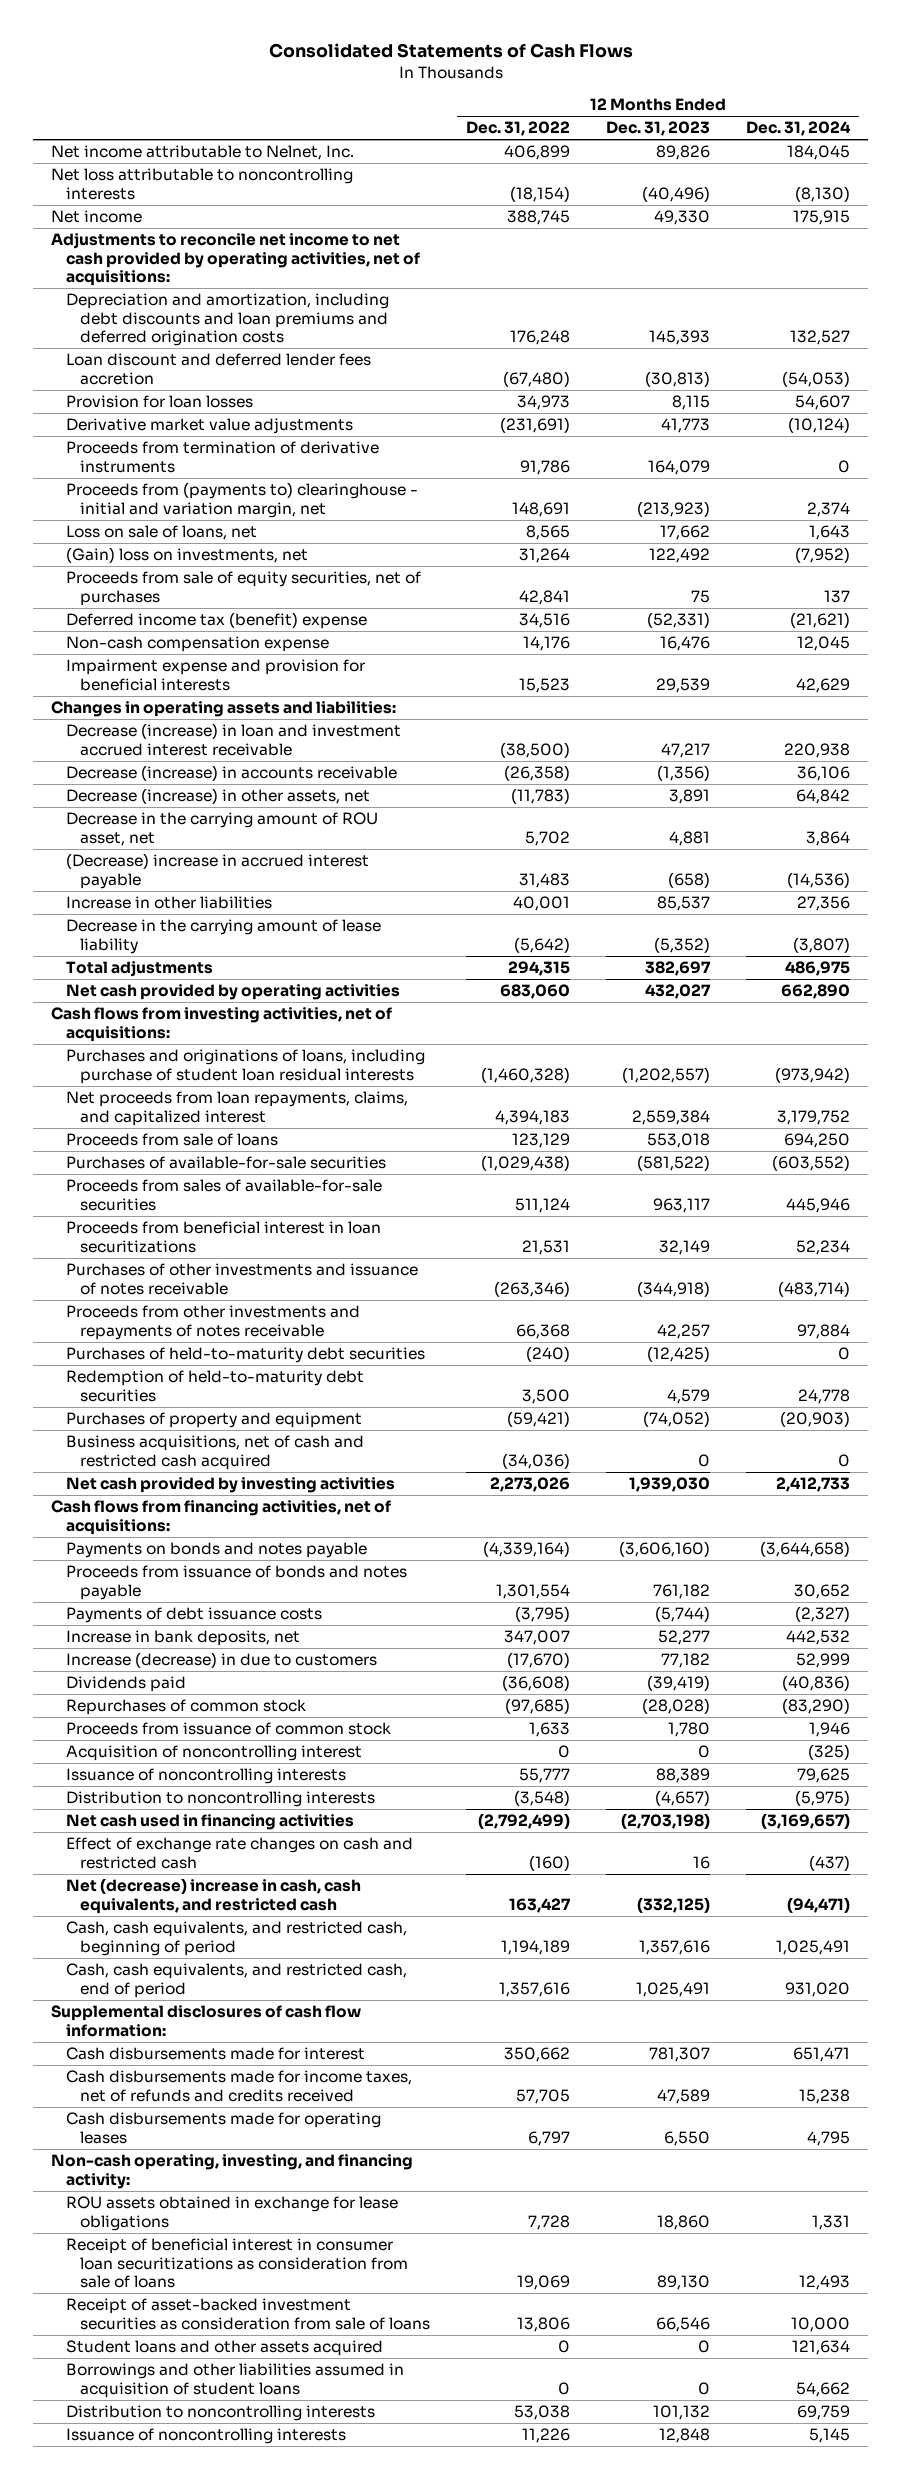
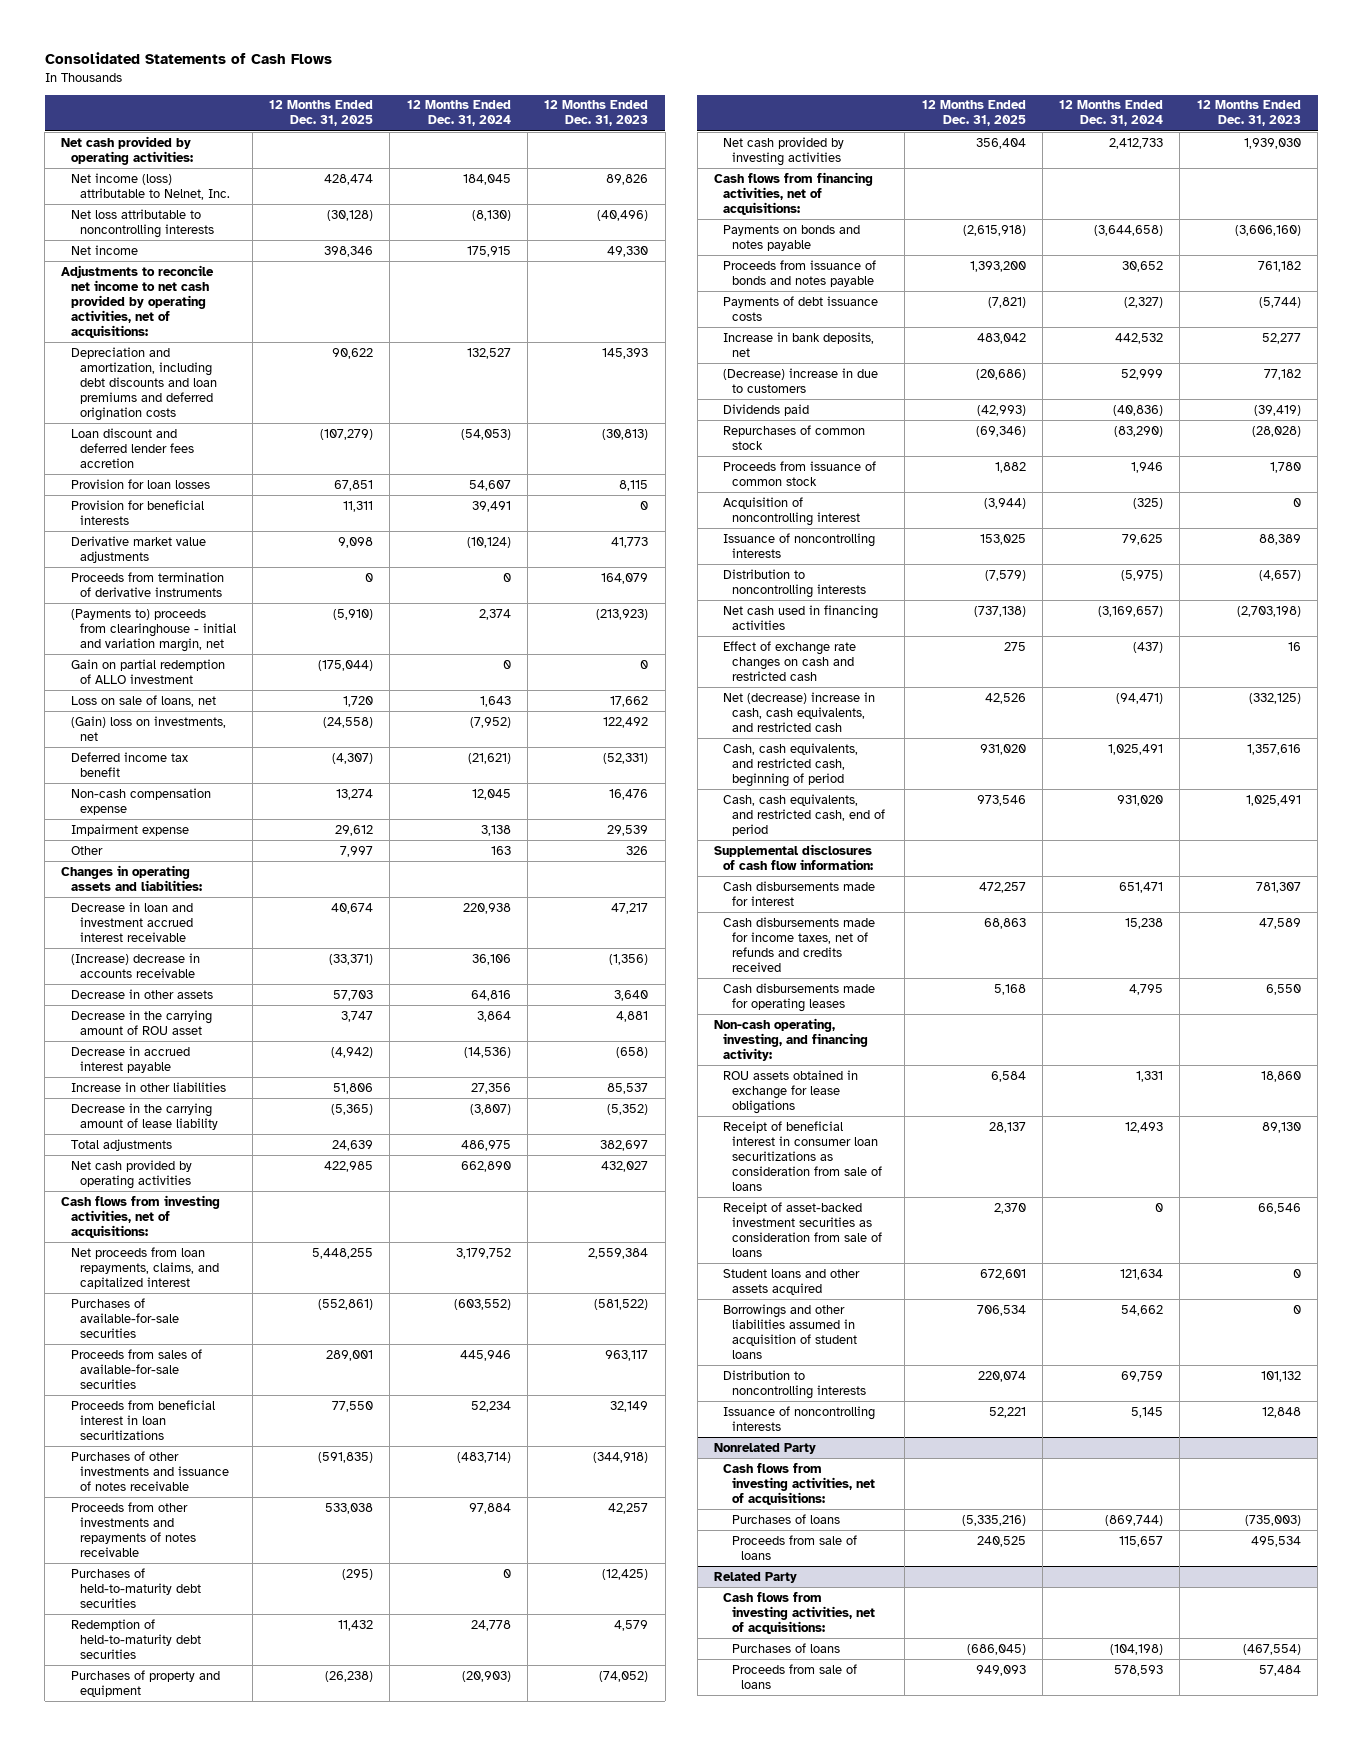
[465,121,570,137] Dec. 31, 2022 -> none
none -> [269,100,374,127] 12 Months Ended Dec. 31, 2025
none -> [61,135,193,165] Net cash provided by operating activities:
[51,145,355,161] Net income attributable to Nelnet, Inc. -> [70,172,230,200] Net income (loss) attributable to Nelnet, Inc.
none -> [70,499,204,525] Provision for beneficial interests
[65,482,418,518] Proceeds from (payments to) clearinghouse - initial and variation margin, net -> [70,608,236,652] (Payments to) proceeds from clearinghouse - initial and variation margin, net
none -> [70,658,225,684] Gain on partial redemption of ALLO investment
[65,571,421,606] Proceeds from sale of equity securities, net of purchases -> none
[65,612,367,630] Deferred income tax (benefit) expense -> [70,751,188,777] Deferred income tax benefit
[65,659,365,691] Impairment expense and provision for beneficial interests -> [70,823,189,836] Impairment expense
[796,677,851,693] 42,629 -> [480,824,511,836] 3,138
none -> [70,845,103,855] Other
[65,723,401,756] Decrease (increase) in loan and investment accrued interest receivable -> [70,901,193,942] Decrease in loan and investment accrued interest receivable
[65,765,397,782] Decrease (increase) in accounts receivable -> [70,952,200,978] (Increase) decrease in accounts receivable
[65,788,370,805] Decrease (increase) in other assets, net -> [70,988,213,999] Decrease in other assets
[669,789,711,805] 3,891 -> [614,989,649,1001] 3,640
[796,789,851,805] 64,842 -> [470,989,511,1001] 64,816
[65,812,378,846] Decrease in the carrying amount of ROU asset, net -> [70,1009,212,1035] Decrease in the carrying amount of ROU asset
[65,853,369,889] (Decrease) increase in accrued interest payable -> [70,1045,190,1073] Decrease in accrued interest payable
[65,1049,425,1084] Purchases and originations of loans, including purchase of student loan residual interests -> none
[65,1133,278,1147] Proceeds from sale of loans -> none
[65,1435,364,1470] Business acquisitions, net of cash and restricted cash acquired -> none
[65,1652,377,1669] Increase (decrease) in due to customers -> [723,367,879,393] (Decrease) increase in due to customers
[791,2316,851,2332] 10,000 -> [1155,1202,1164,1212] 0
none -> [713,1442,816,1454] Nonrelated Party
none -> [723,1462,876,1505] Cash flows from investing activities, net of acquisitions:
none -> [732,1513,841,1524] Purchases of loans
none -> [732,1534,858,1560] Proceeds from sale of loans
none -> [713,1571,797,1583] Related Party
none -> [723,1591,876,1634] Cash flows from investing activities, net of acquisitions:
none -> [732,1642,841,1653] Purchases of loans
none -> [732,1663,858,1689] Proceeds from sale of loans

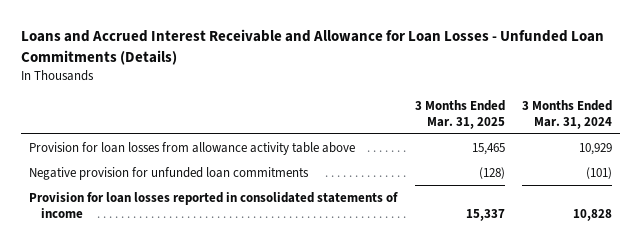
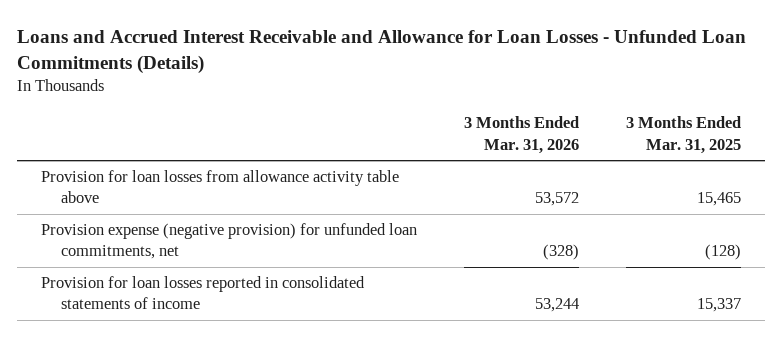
[521,99,612,129] 3 Months Ended Mar. 31, 2024 -> none
none -> [464,116,580,154] 3 Months Ended Mar. 31, 2026
[29,166,310,180] Negative provision for unfunded loan commitments -> [40,223,417,260] Provision expense (negative provision) for unfunded loan commitments, net

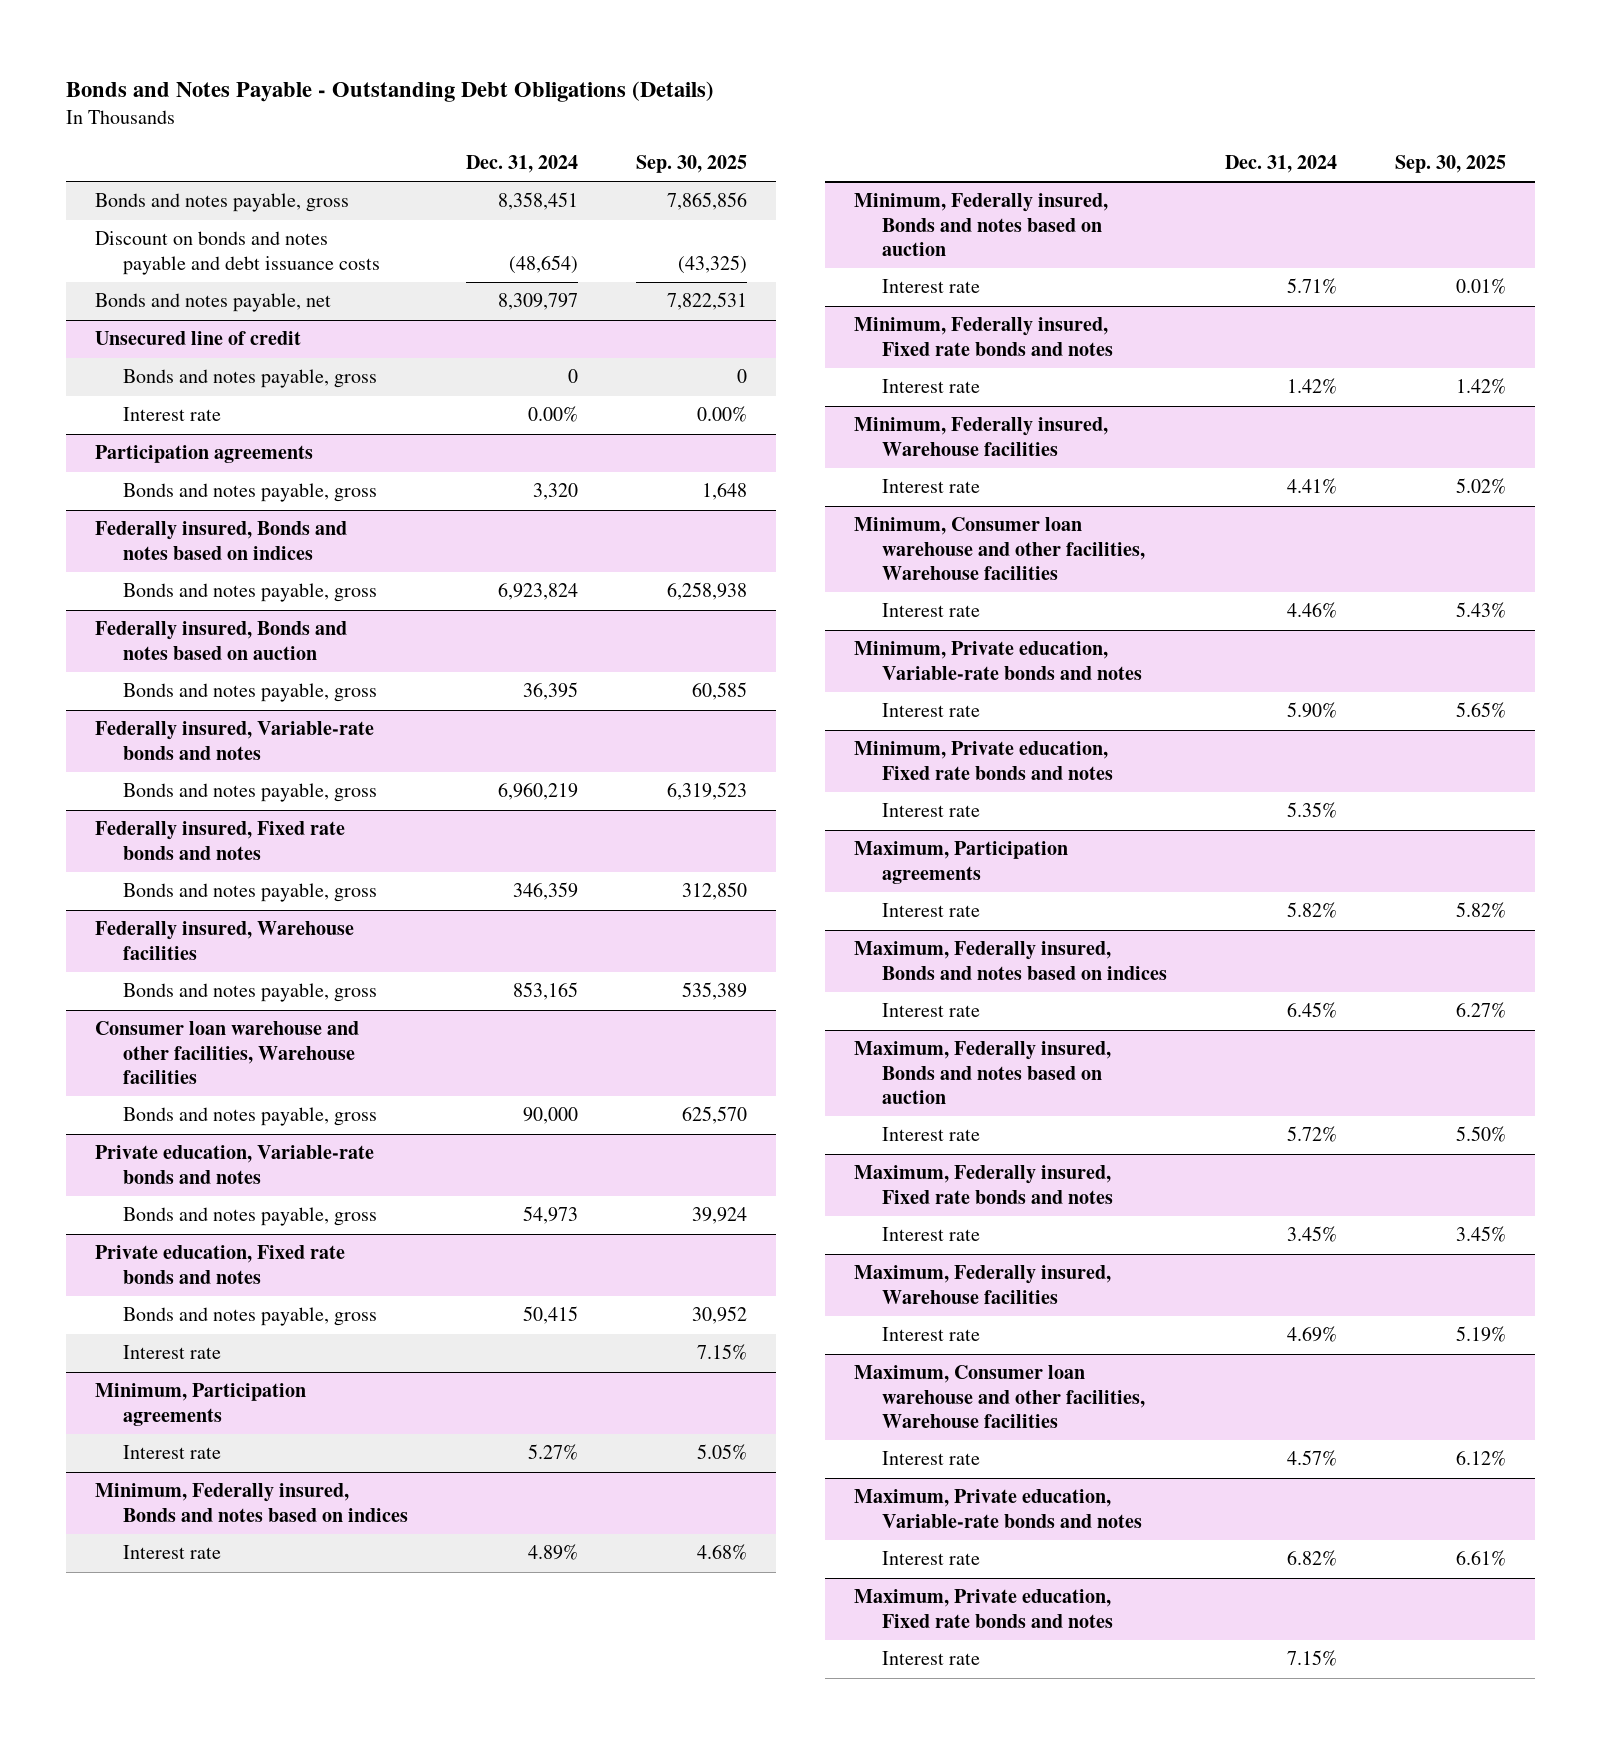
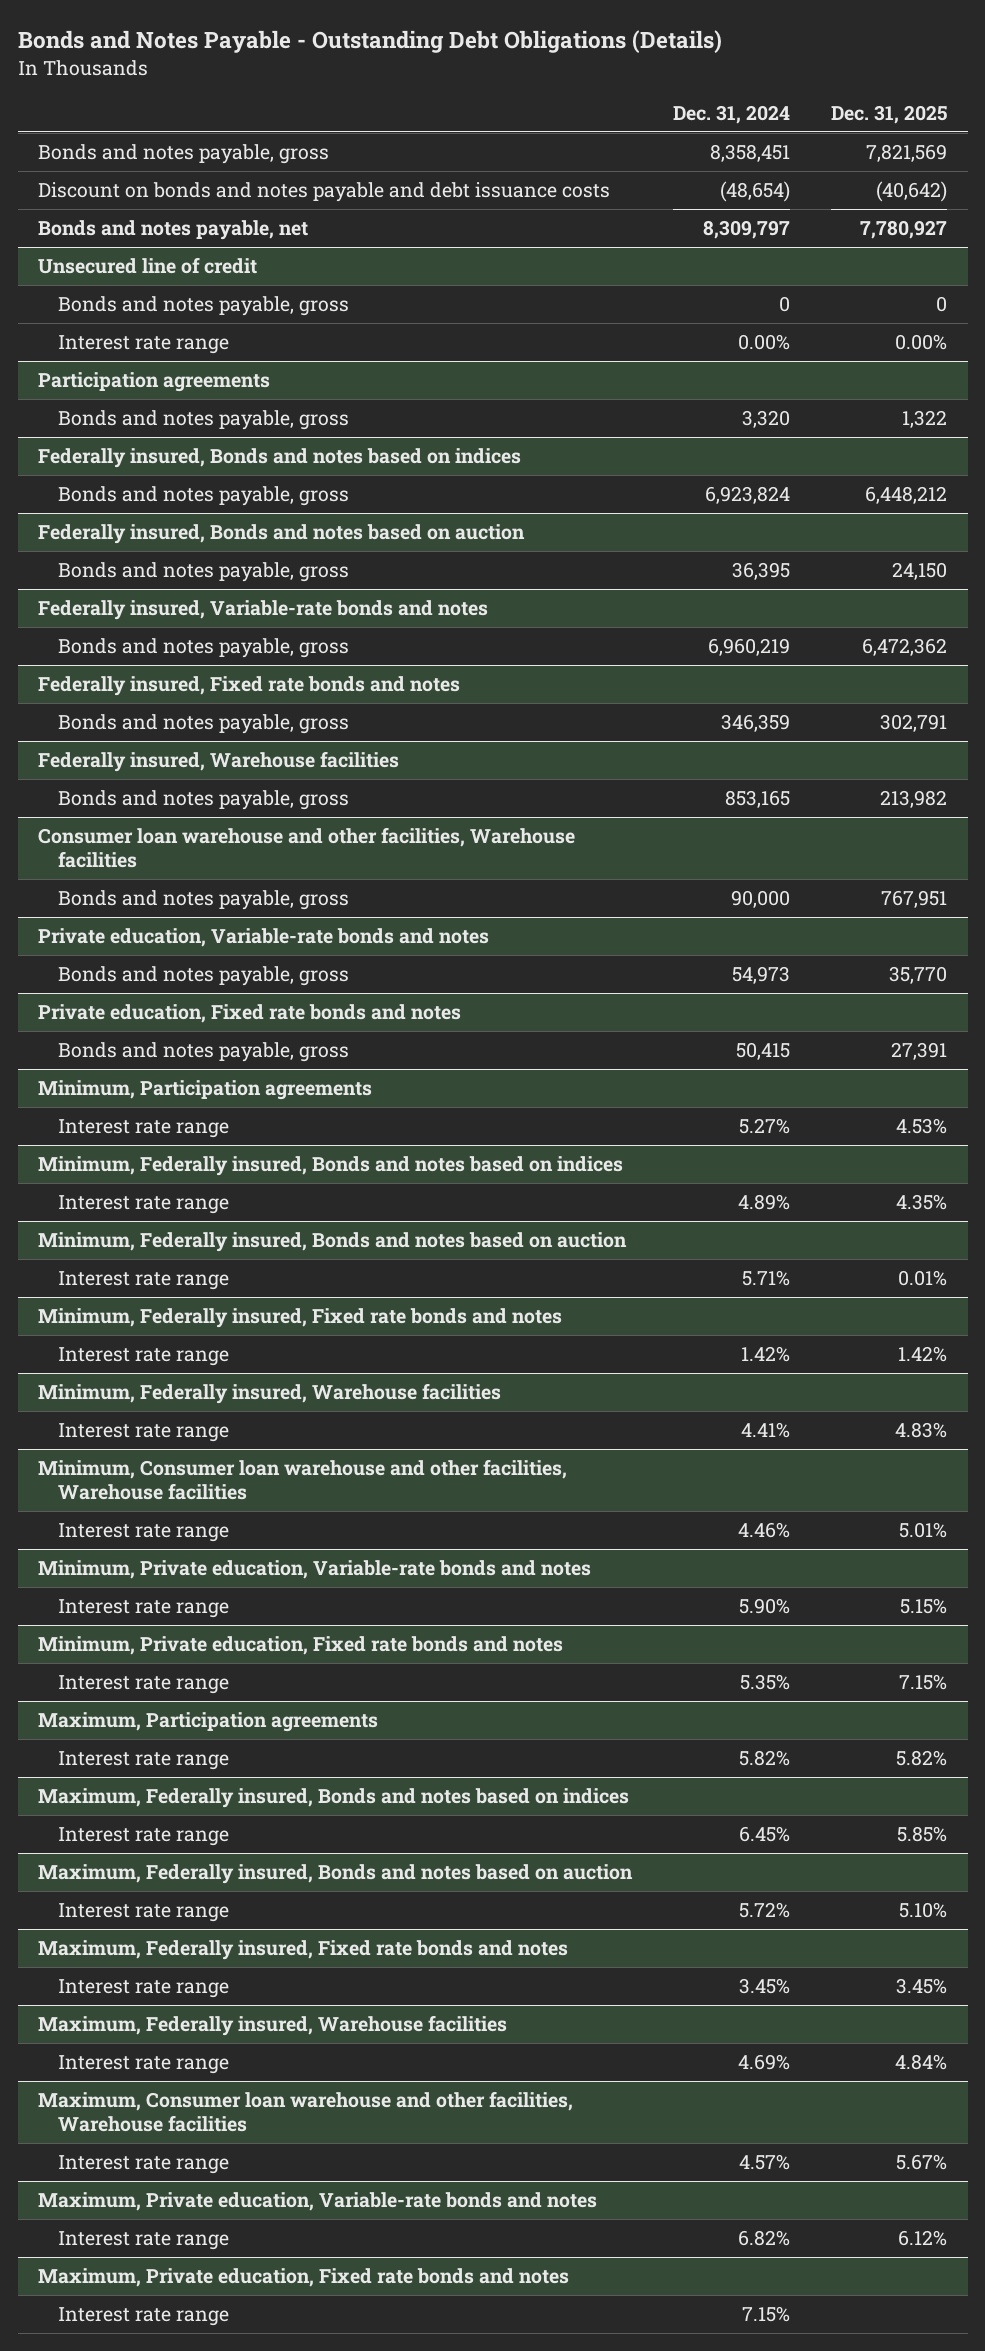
[635,154,747,173] Sep. 30, 2025 -> none
none -> [831,105,948,125] Dec. 31, 2025
[123,407,222,422] Interest rate -> [58,334,230,354] Interest rate range
[123,1345,222,1360] Interest rate -> none
[123,1445,222,1460] Interest rate -> [58,1118,230,1138] Interest rate range
[123,1545,222,1560] Interest rate -> [58,1194,230,1214] Interest rate range
[882,279,981,294] Interest rate -> [58,1270,230,1290] Interest rate range
[882,379,981,394] Interest rate -> [58,1346,230,1366] Interest rate range
[882,479,981,494] Interest rate -> [58,1422,230,1442] Interest rate range
[882,603,981,618] Interest rate -> [58,1522,230,1542] Interest rate range
[882,703,981,718] Interest rate -> [58,1598,230,1618] Interest rate range
[882,803,981,818] Interest rate -> [58,1674,230,1694] Interest rate range
[882,903,981,918] Interest rate -> [58,1750,230,1770] Interest rate range
[882,1003,981,1018] Interest rate -> [58,1826,230,1846] Interest rate range
[882,1127,981,1142] Interest rate -> [58,1902,230,1922] Interest rate range
[882,1227,981,1242] Interest rate -> [58,1978,230,1998] Interest rate range
[882,1327,981,1342] Interest rate -> [58,2054,230,2074] Interest rate range
[882,1451,981,1466] Interest rate -> [58,2154,230,2174] Interest rate range
[882,1551,981,1566] Interest rate -> [58,2230,230,2250] Interest rate range
[882,1651,981,1666] Interest rate -> [58,2306,230,2326] Interest rate range

